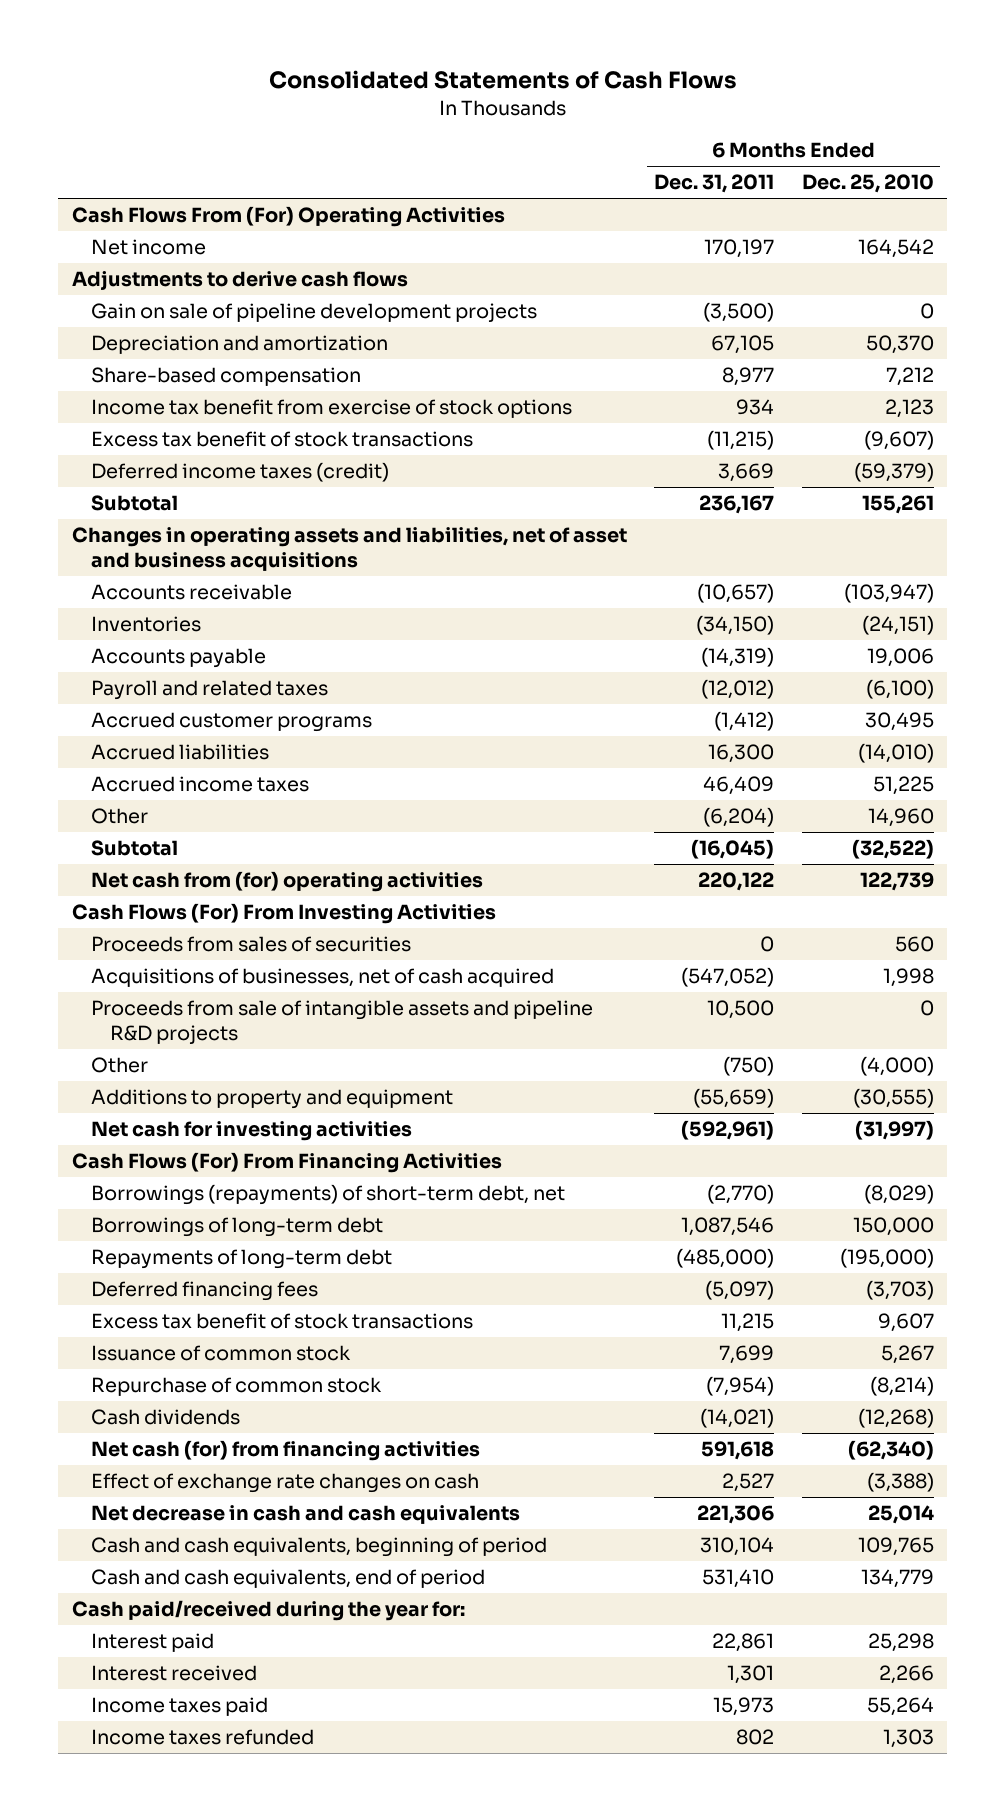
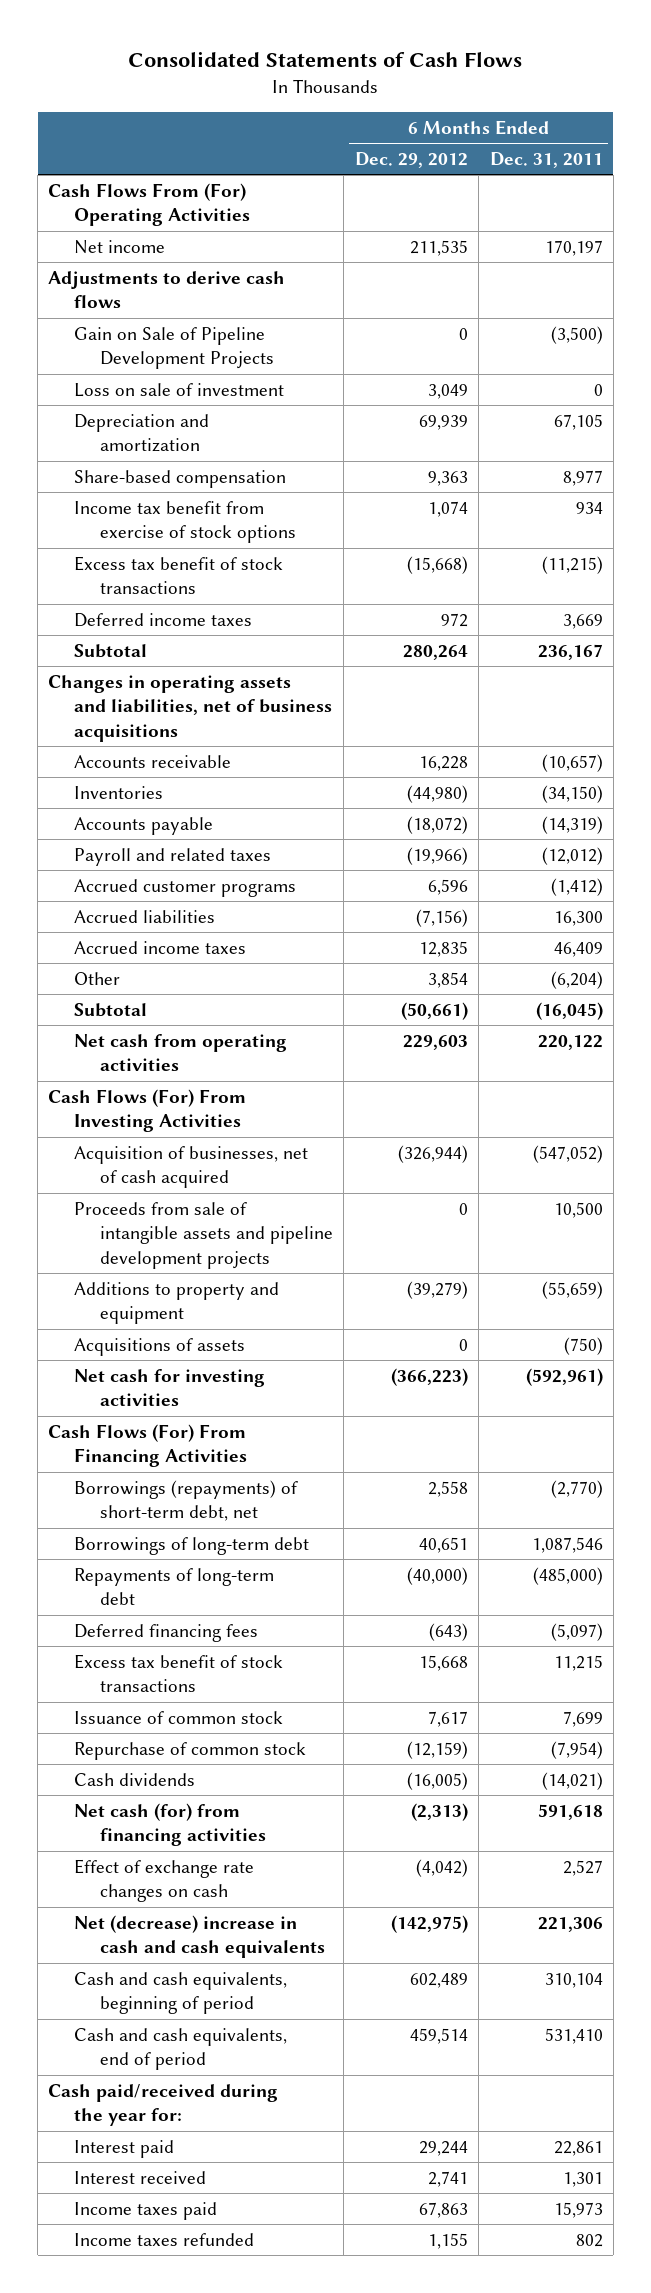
[801,174,934,194] Dec. 25, 2010 -> none
none -> [354,151,468,168] Dec. 29, 2012
[90,303,537,323] Gain on sale of pipeline development projects -> [74,326,275,370] Gain on Sale of Pipeline Development Projects
none -> [74,382,285,397] Loss on sale of investment
[90,462,389,483] Deferred income taxes (credit) -> [74,612,253,627] Deferred income taxes
[71,527,627,572] Changes in operating assets and liabilities, net of asset and business acquisitions -> [48,674,333,742] Changes in operating assets and liabilities, net of business acquisitions
[90,871,483,893] Net cash from (for) operating activities -> [74,1033,288,1072] Net cash from operating activities
[90,936,411,953] Proceeds from sales of securities -> none
[90,1057,148,1074] Other -> none
[90,968,554,988] Acquisitions of businesses, net of cash acquired -> [74,1145,309,1189] Acquisition of businesses, net of cash acquired
[90,1000,593,1045] Proceeds from sale of intangible assets and pipeline R&D projects -> [74,1201,334,1269] Proceeds from sale of intangible assets and pipeline development projects
none -> [74,1337,246,1356] Acquisitions of assets
[90,1505,520,1525] Net decrease in cash and cash equivalents -> [74,1914,326,1959] Net (decrease) increase in cash and cash equivalents

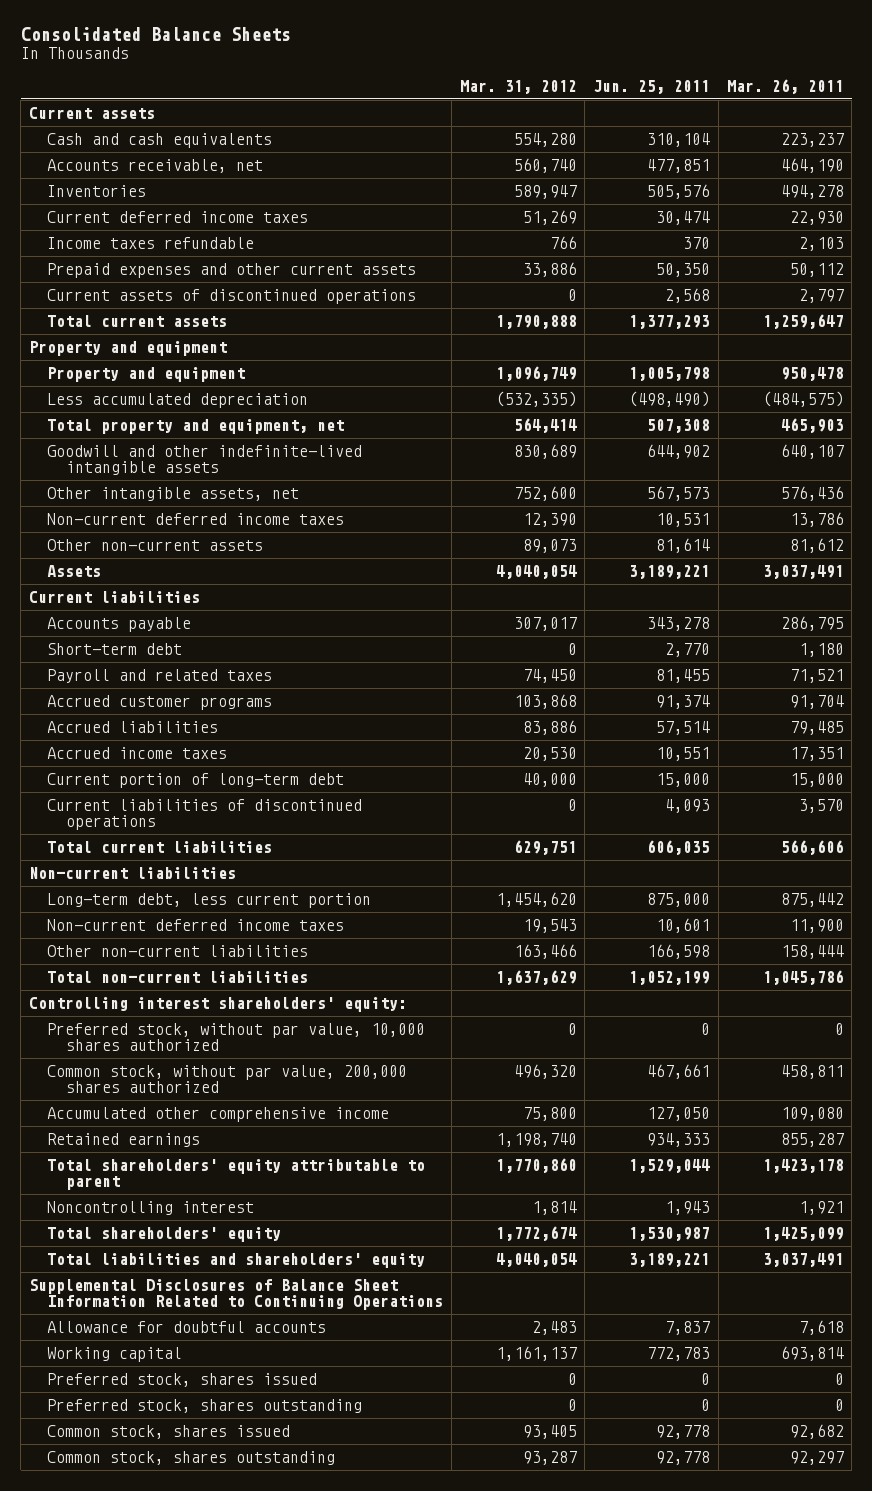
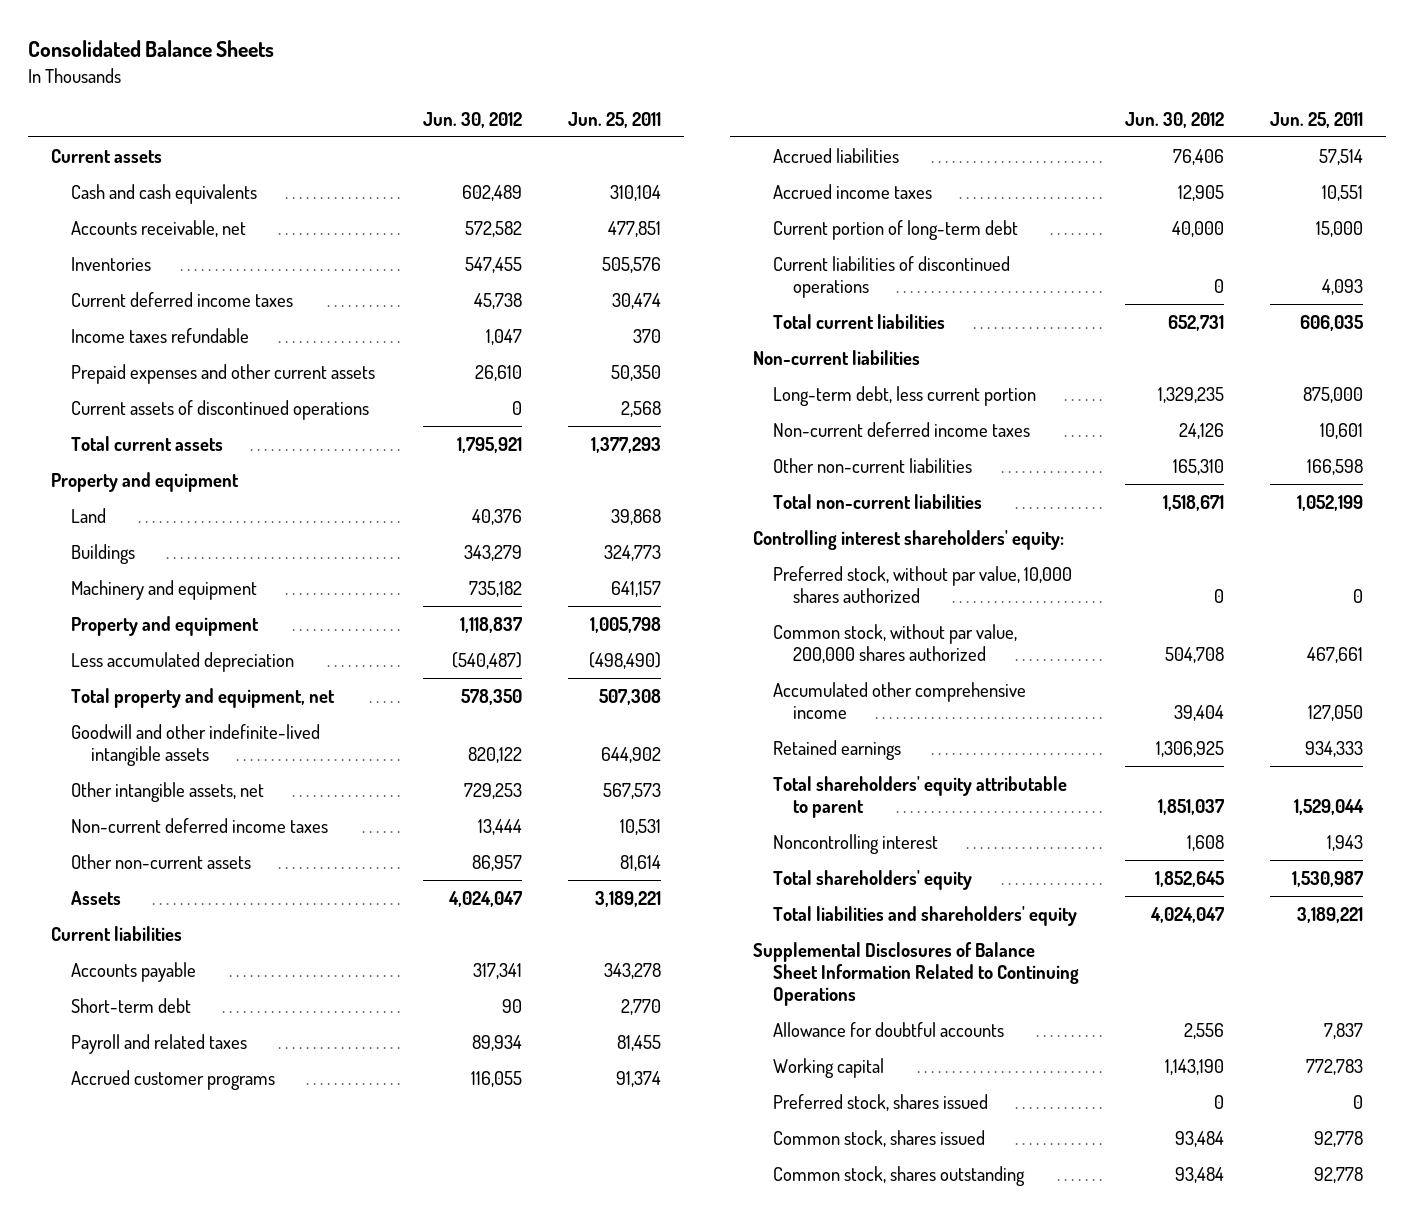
[459,79,577,94] Mar. 31, 2012 -> none
[726,78,844,94] Mar. 26, 2011 -> none
none -> [422,111,522,128] Jun. 30, 2012
none -> [71,507,107,523] Land
none -> [71,543,136,564] Buildings
none -> [71,579,258,600] Machinery and equipment
[47,1399,363,1414] Preferred stock, shares outstanding -> none

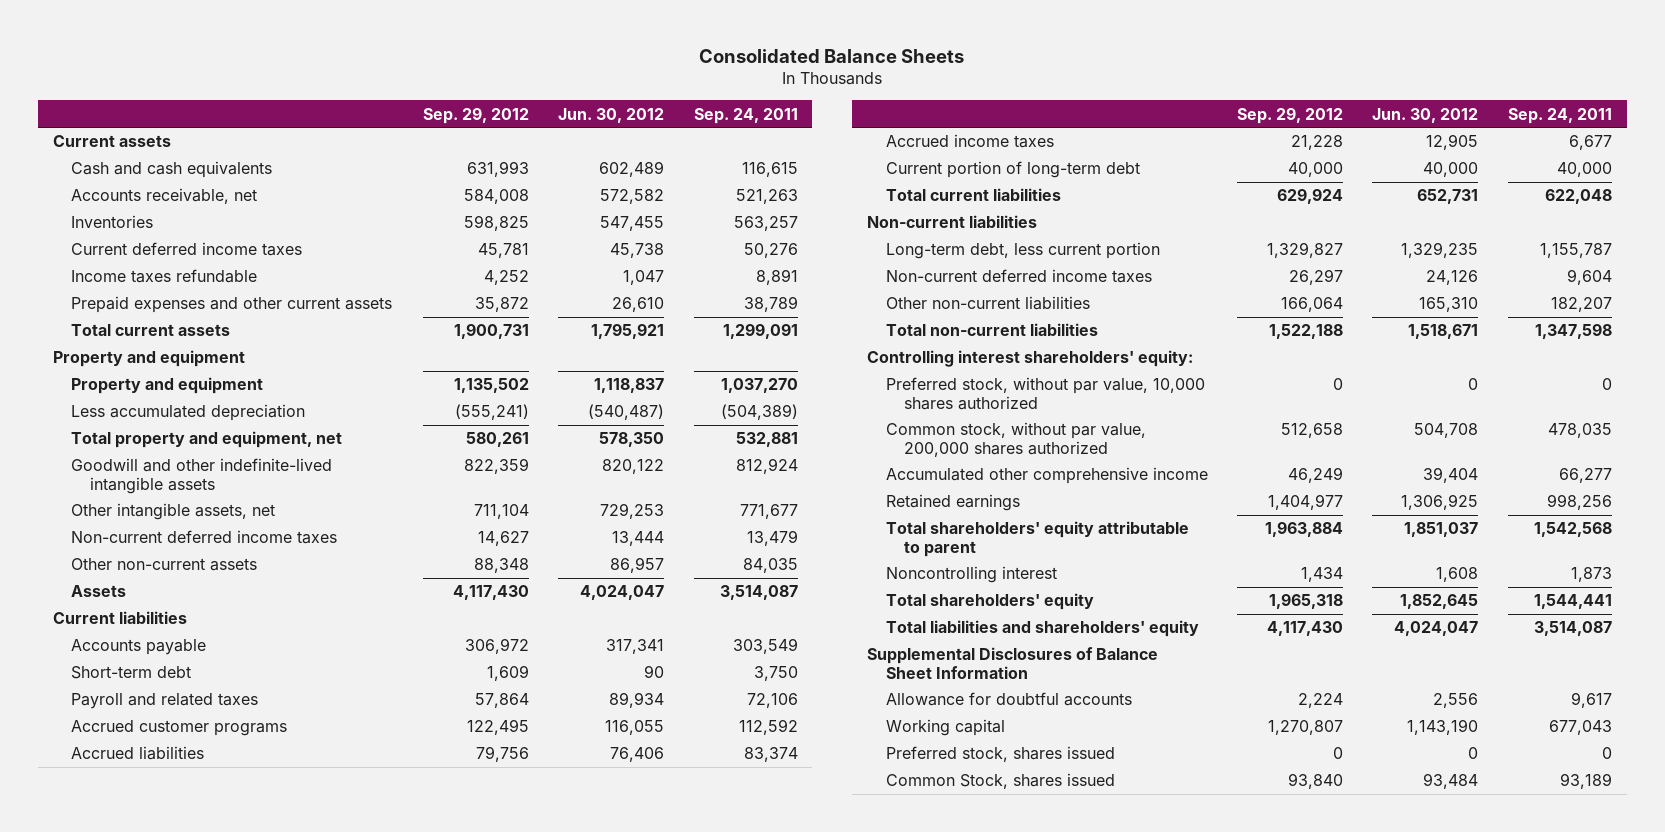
[567,111,661,128] Jun. 25, 2011 -> none
none -> [422,106,529,124] Sep. 29, 2012
none -> [693,107,798,124] Sep. 24, 2011
[71,399,370,420] Current assets of discontinued operations -> none
[71,507,107,523] Land -> none
[71,543,136,564] Buildings -> none
[71,579,258,600] Machinery and equipment -> none
[773,255,1011,299] Current liabilities of discontinued operations -> none
[753,941,1080,1007] Supplemental Disclosures of Balance Sheet Information Related to Continuing Operations -> [867,647,1159,679] Supplemental Disclosures of Balance Sheet Information
[773,1165,1026,1186] Common stock, shares outstanding -> none
[773,1129,986,1147] Common stock, shares issued -> [885,773,1115,790] Common Stock, shares issued

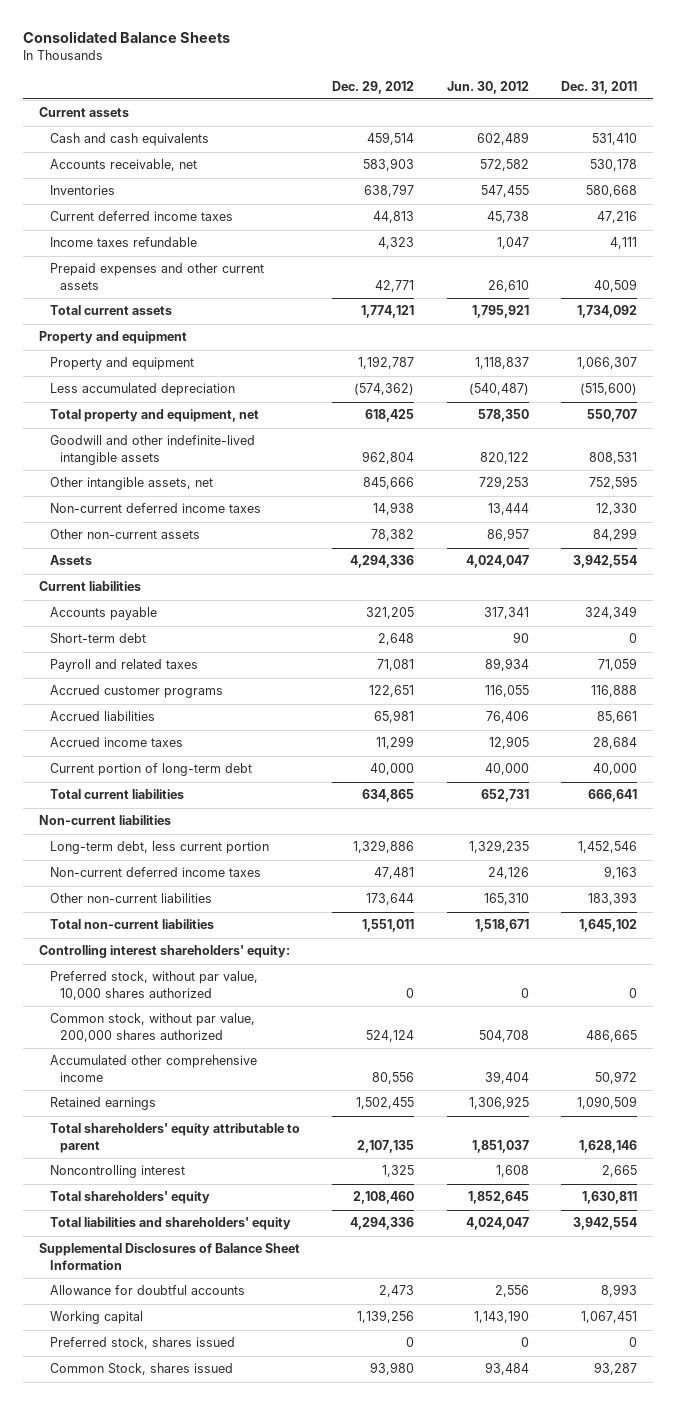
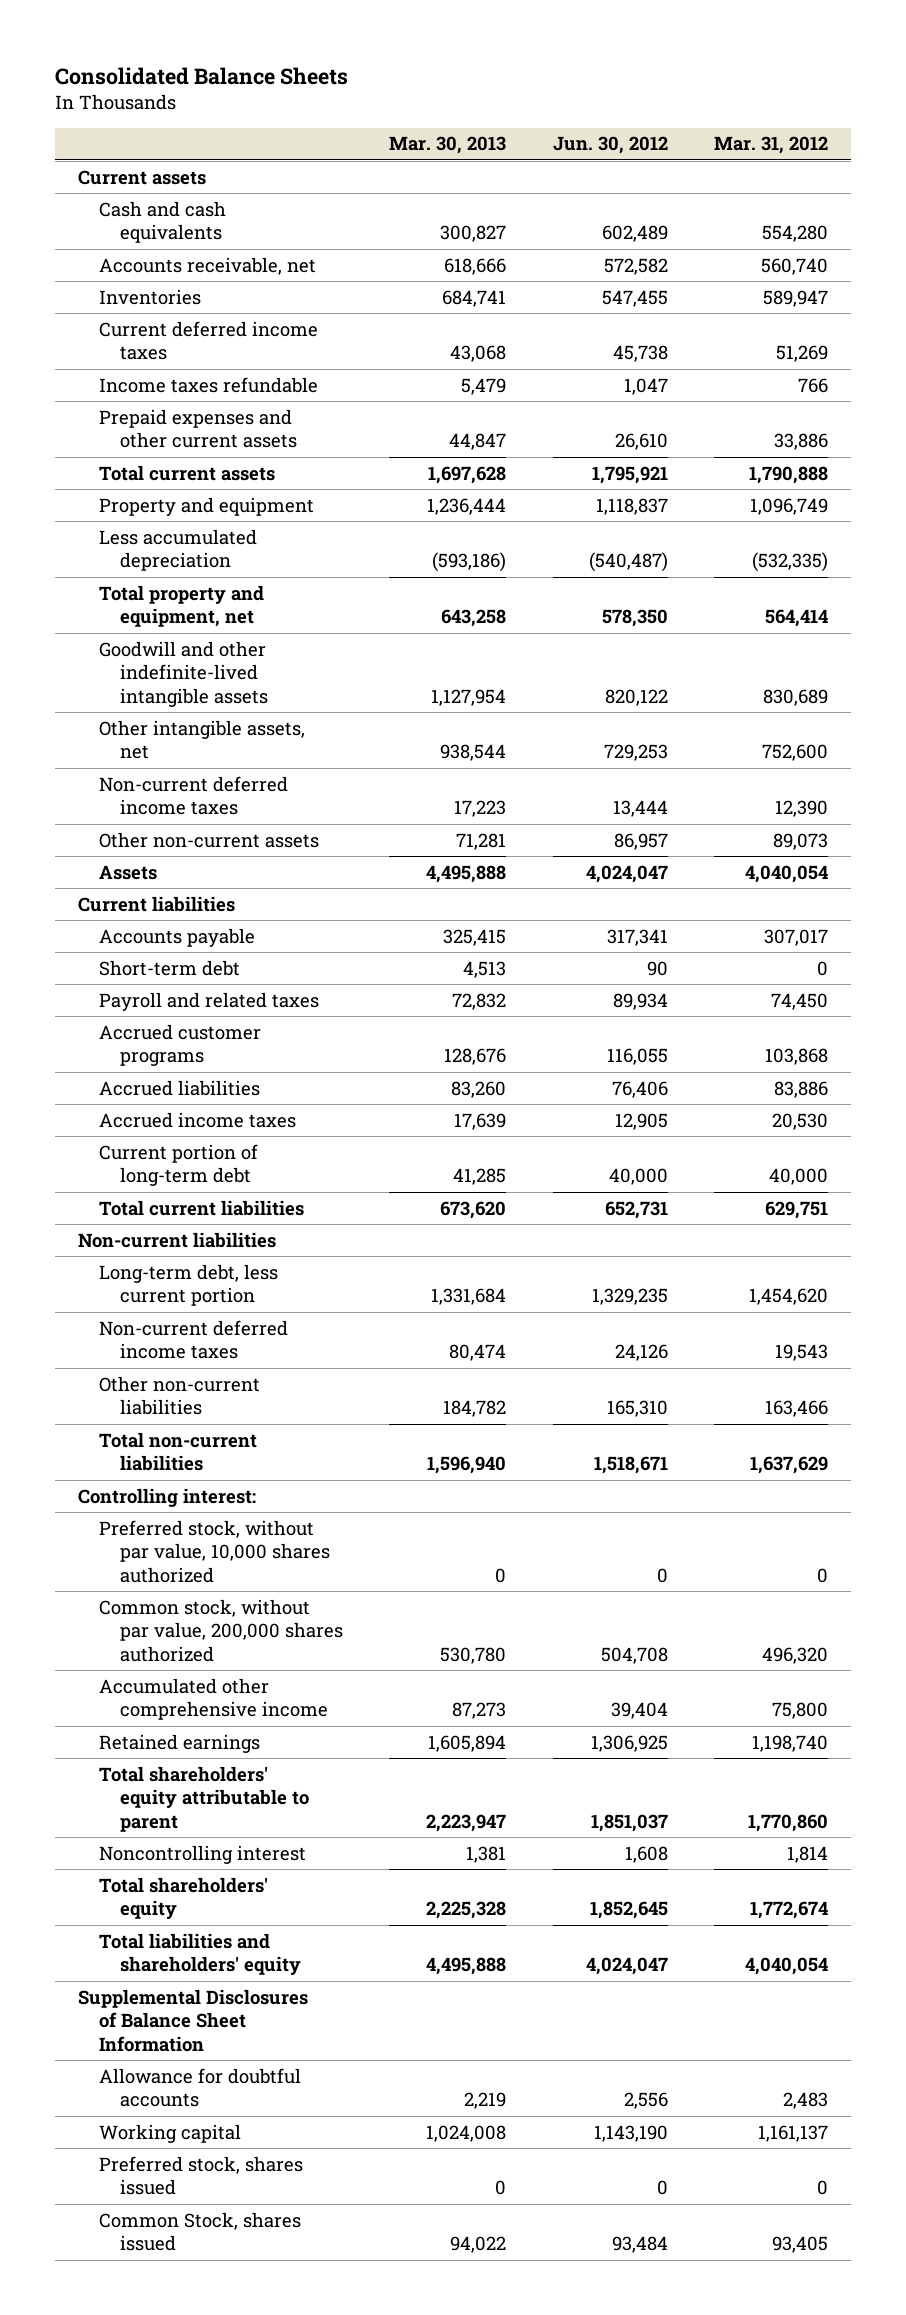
[332,80,415,94] Dec. 29, 2012 -> none
[560,80,637,94] Dec. 31, 2011 -> none
none -> [389,136,507,155] Mar. 30, 2013
none -> [713,136,828,155] Mar. 31, 2012
[39,331,188,345] Property and equipment -> none
[39,945,291,959] Controlling interest shareholders' equity: -> [78,1487,257,1507] Controlling interest:

